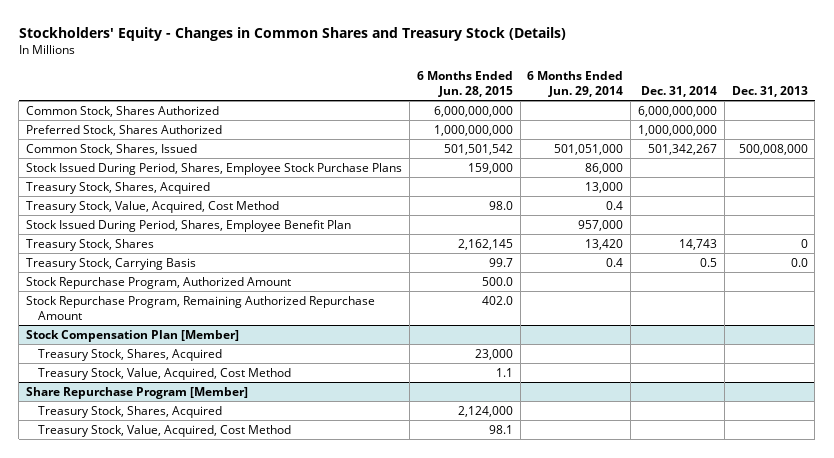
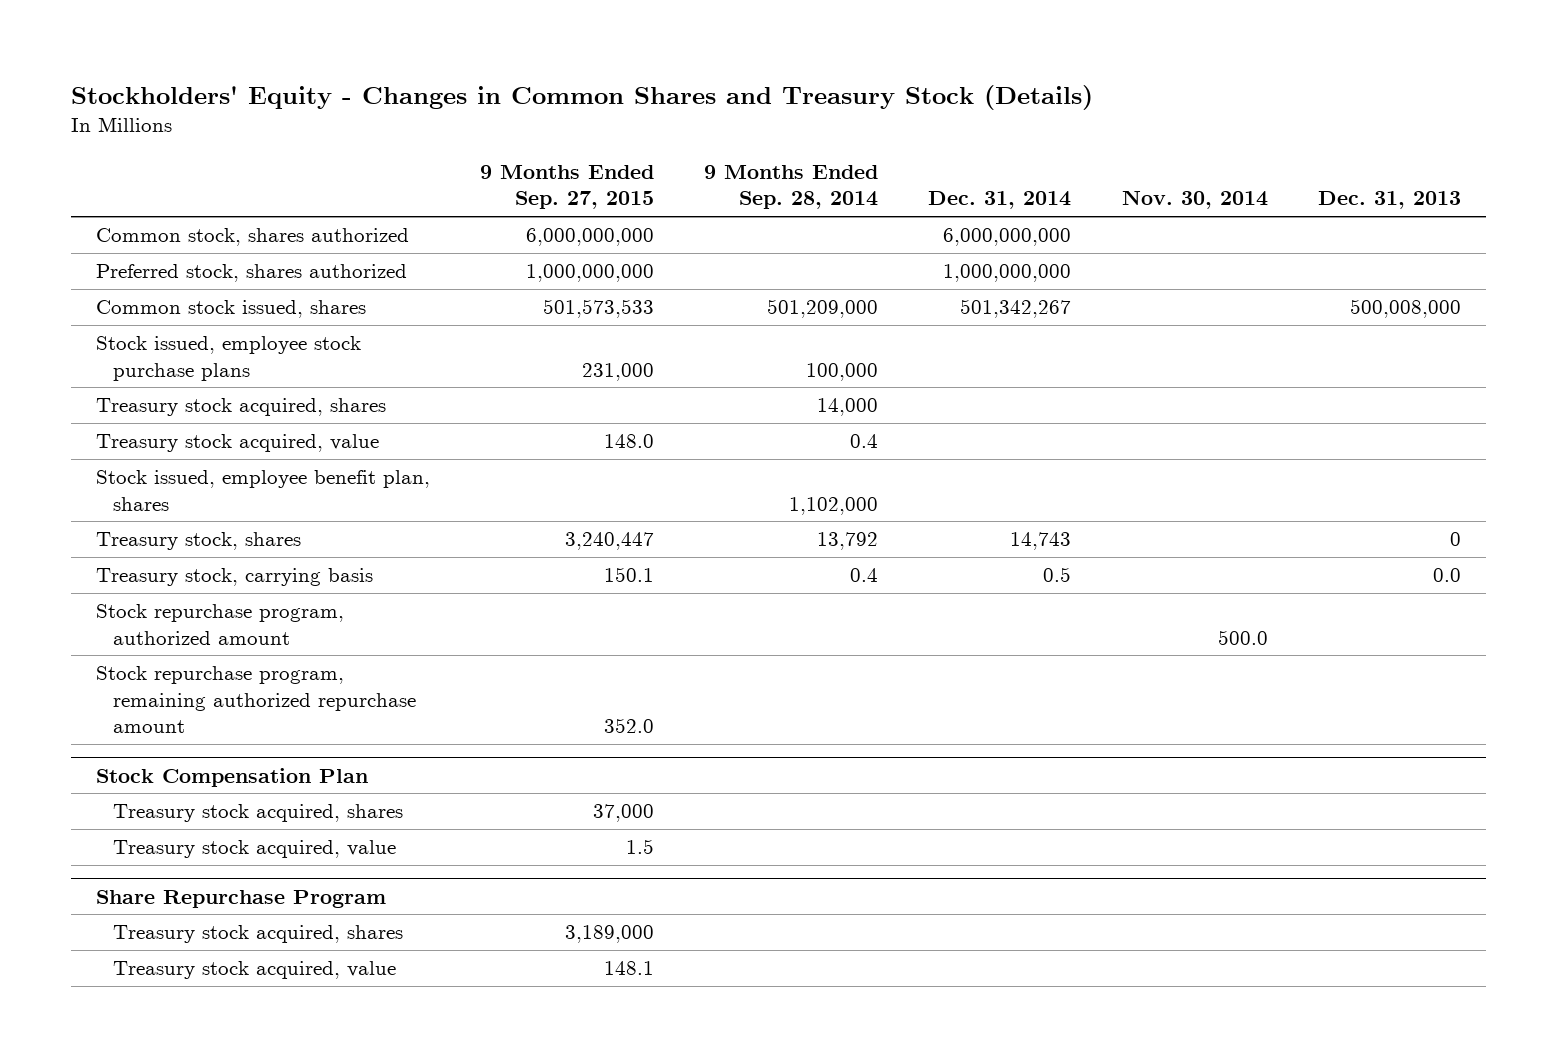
[416,70,513,98] 6 Months Ended Jun. 28, 2015 -> none
[527,70,624,98] 6 Months Ended Jun. 29, 2014 -> none
none -> [480,164,655,210] 9 Months Ended Sep. 27, 2015
none -> [704,164,879,210] 9 Months Ended Sep. 28, 2014
none -> [1121,190,1268,210] Nov. 30, 2014
[26,105,220,117] Common Stock, Shares Authorized -> [96,228,410,247] Common stock, shares authorized
[26,124,223,136] Preferred Stock, Shares Authorized -> [96,264,408,283] Preferred stock, shares authorized
[26,143,198,155] Common Stock, Shares, Issued -> [96,300,367,319] Common stock issued, shares
[26,162,403,175] Stock Issued During Period, Shares, Employee Stock Purchase Plans -> [96,336,362,381] Stock issued, employee stock purchase plans
[26,181,211,194] Treasury Stock, Shares, Acquired -> [96,398,387,417] Treasury stock acquired, shares
[26,200,280,213] Treasury Stock, Value, Acquired, Cost Method -> [96,434,380,453] Treasury stock acquired, value
[26,219,352,232] Stock Issued During Period, Shares, Employee Benefit Plan -> [96,470,431,511] Stock issued, employee benefit plan, shares
[26,238,155,251] Treasury Stock, Shares -> [96,532,302,551] Treasury stock, shares
[26,257,197,270] Treasury Stock, Carrying Basis -> [96,568,374,587] Treasury stock, carrying basis
[26,276,292,289] Stock Repurchase Program, Authorized Amount -> [96,604,345,645] Stock repurchase program, authorized amount
[26,295,376,321] Stock Repurchase Program, Remaining Authorized Repurchase Amount -> [96,666,416,734] Stock repurchase program, remaining authorized repurchase amount
[26,329,240,342] Stock Compensation Plan [Member] -> [96,767,369,787] Stock Compensation Plan
[37,348,222,361] Treasury Stock, Shares, Acquired -> [112,804,403,823] Treasury stock acquired, shares
[37,367,291,380] Treasury Stock, Value, Acquired, Cost Method -> [112,840,396,859] Treasury stock acquired, value
[26,386,249,399] Share Repurchase Program [Member] -> [96,889,387,908] Share Repurchase Program
[37,405,222,418] Treasury Stock, Shares, Acquired -> [112,925,403,944] Treasury stock acquired, shares
[37,424,291,437] Treasury Stock, Value, Acquired, Cost Method -> [112,961,396,980] Treasury stock acquired, value

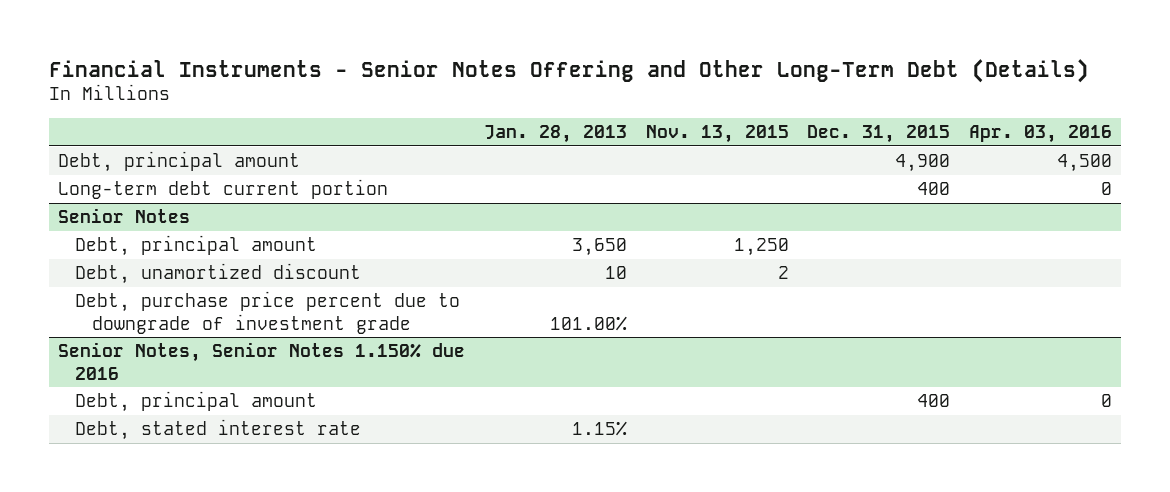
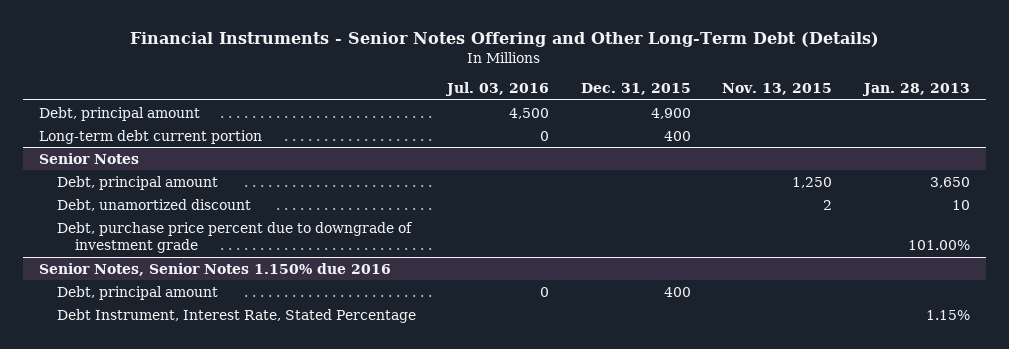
[968,125,1112,144] Apr. 03, 2016 -> none
none -> [445,82,550,97] Jul. 03, 2016
[75,419,362,441] Debt, stated interest rate -> [57,308,417,323] Debt Instrument, Interest Rate, Stated Percentage

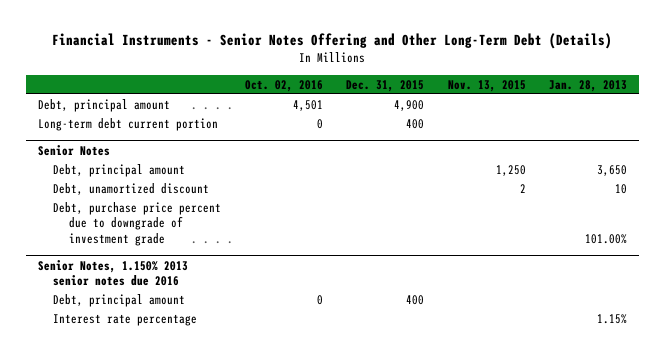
[445,82,550,97] Jul. 03, 2016 -> none
none -> [244,79,323,92] Oct. 02, 2016
[38,262,391,276] Senior Notes, Senior Notes 1.150% due 2016 -> [37,259,188,287] Senior Notes, 1.150% 2013 senior notes due 2016
[57,308,417,323] Debt Instrument, Interest Rate, Stated Percentage -> [53,313,198,326] Interest rate percentage

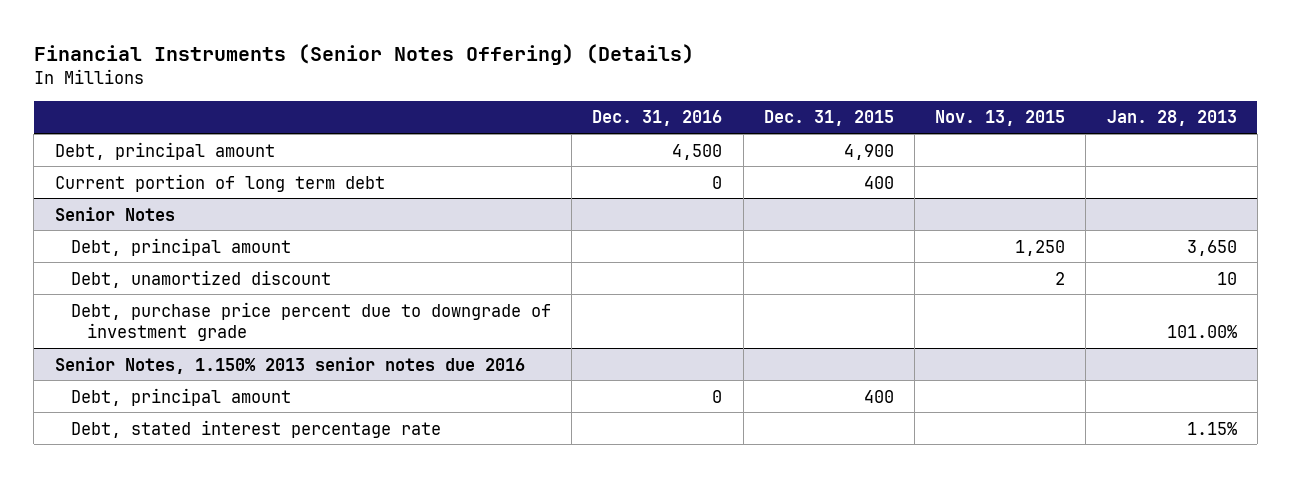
[52,33,613,50] Financial Instruments - Senior Notes Offering and Other Long-Term Debt (Details) -> [33,43,694,65] Financial Instruments (Senior Notes Offering) (Details)
[244,79,323,92] Oct. 02, 2016 -> none
none -> [592,110,723,127] Dec. 31, 2016
[37,117,218,131] Long-term debt current portion -> [54,173,385,192] Current portion of long term debt
[53,313,198,326] Interest rate percentage -> [70,419,441,438] Debt, stated interest percentage rate

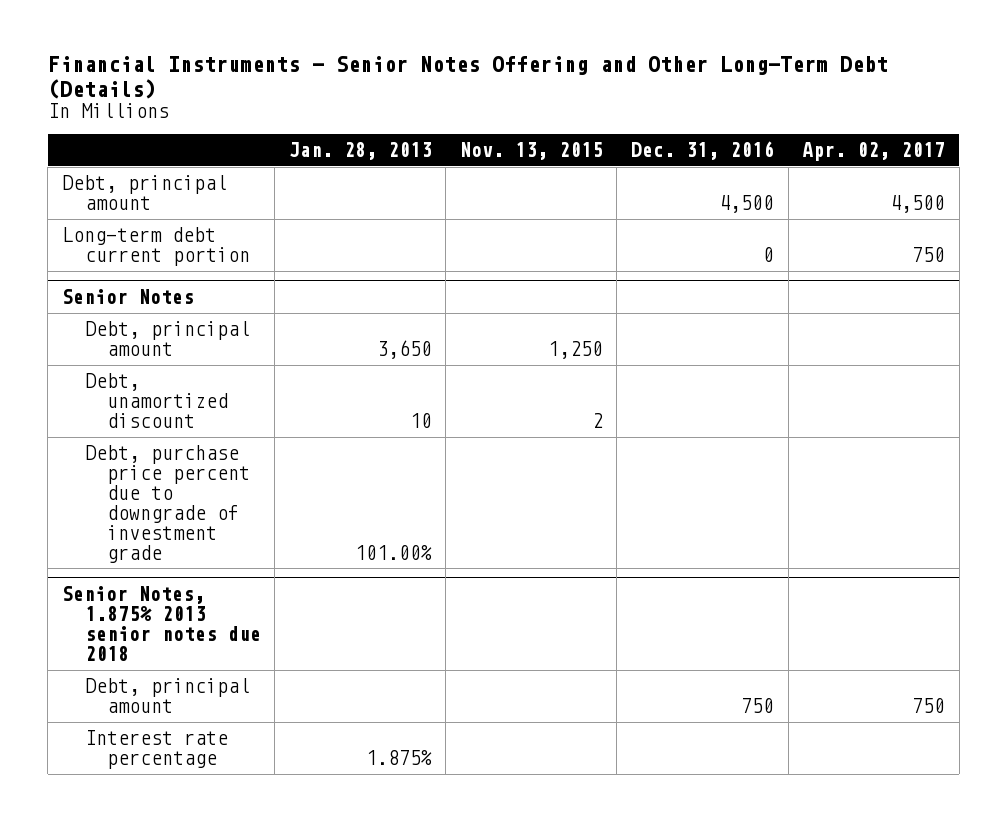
[33,43,694,65] Financial Instruments (Senior Notes Offering) (Details) -> [47,56,888,99] Financial Instruments - Senior Notes Offering and Other Long-Term Debt (Details)
[763,110,894,127] Dec. 31, 2015 -> none
none -> [802,142,946,162] Apr. 02, 2017
[54,173,385,192] Current portion of long term debt -> [62,227,250,267] Long-term debt current portion
[54,356,525,374] Senior Notes, 1.150% 2013 senior notes due 2016 -> [62,586,261,661] Senior Notes, 1.875% 2013 senior notes due 2018
[712,389,723,403] 0 -> [740,698,774,714] 750
[70,419,441,438] Debt, stated interest percentage rate -> [84,730,228,770] Interest rate percentage
[1186,421,1237,435] 1.15% -> [365,750,432,766] 1.875%

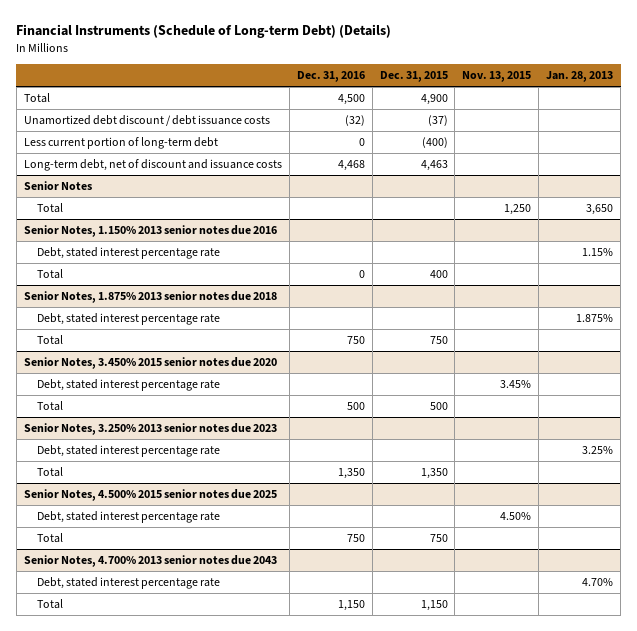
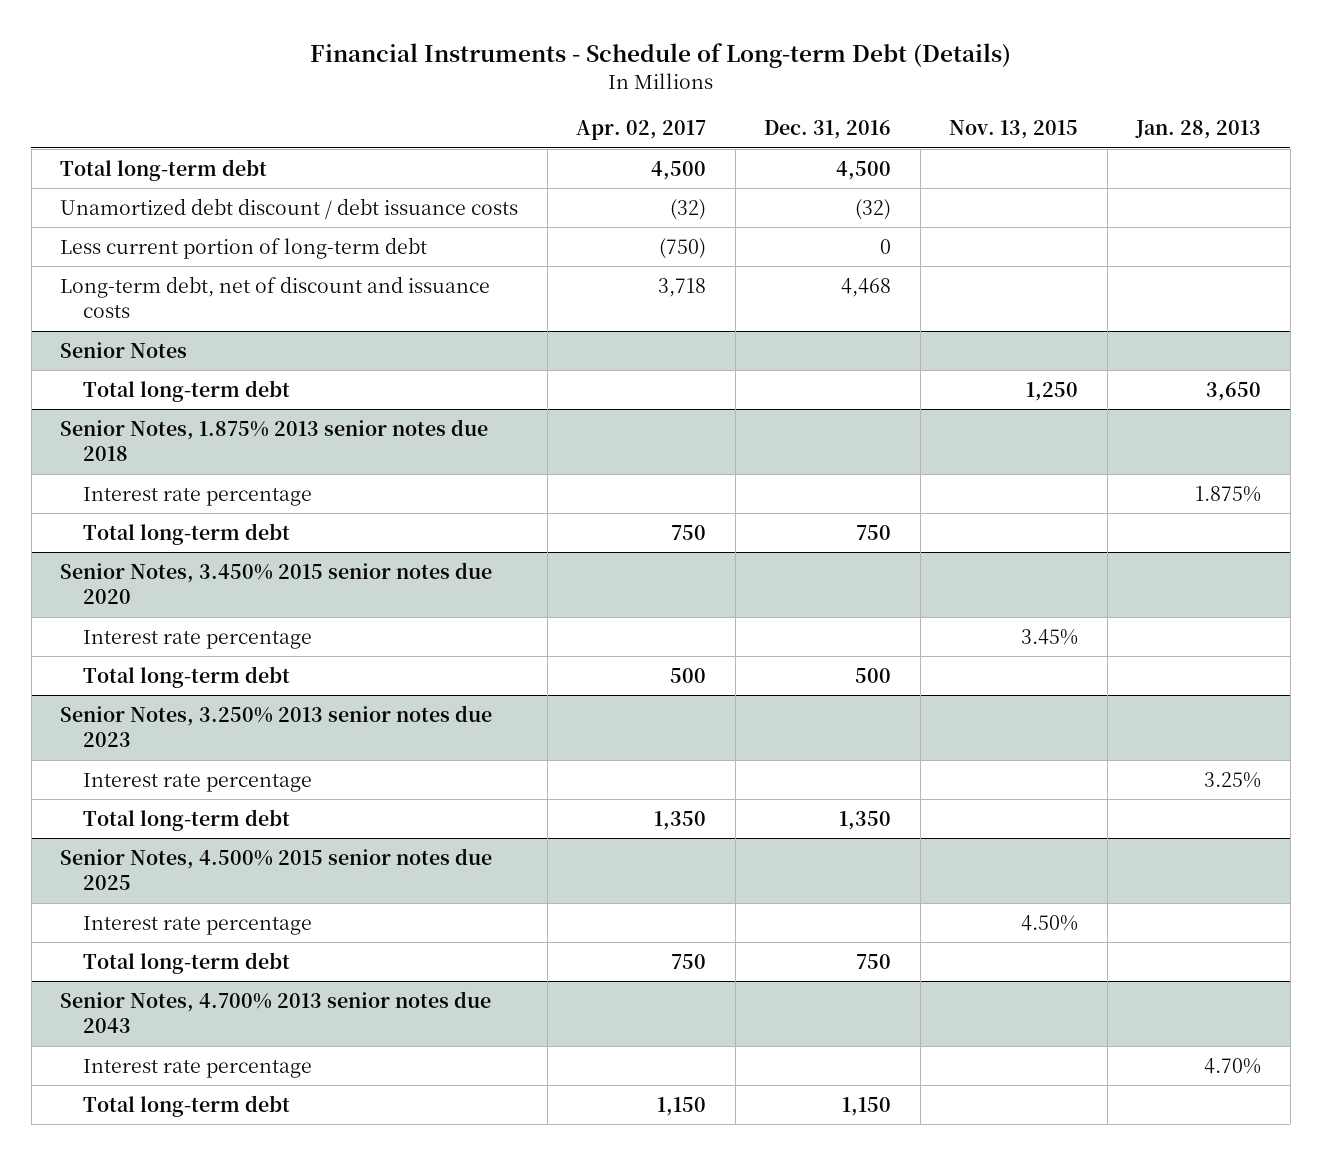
[16,24,392,39] Financial Instruments (Schedule of Long-term Debt) (Details) -> [309,42,1011,68] Financial Instruments - Schedule of Long-term Debt (Details)
[379,71,448,83] Dec. 31, 2015 -> none
none -> [576,120,707,141] Apr. 02, 2017
[23,93,50,104] Total -> [60,158,268,181] Total long-term debt
[23,225,277,238] Senior Notes, 1.150% 2013 senior notes due 2016 -> none
[36,247,220,260] Debt, stated interest percentage rate -> none
[36,269,63,280] Total -> none
[36,203,63,214] Total -> [82,379,290,402] Total long-term debt
[36,313,220,326] Debt, stated interest percentage rate -> [82,486,312,506] Interest rate percentage
[36,335,63,346] Total -> [82,522,290,545] Total long-term debt
[36,379,220,392] Debt, stated interest percentage rate -> [82,629,312,649] Interest rate percentage
[36,401,63,412] Total -> [82,665,290,688] Total long-term debt
[36,445,220,458] Debt, stated interest percentage rate -> [82,772,312,792] Interest rate percentage
[36,467,63,478] Total -> [82,808,290,831] Total long-term debt
[36,511,220,524] Debt, stated interest percentage rate -> [82,915,312,935] Interest rate percentage
[36,533,63,544] Total -> [82,951,290,974] Total long-term debt
[36,577,220,590] Debt, stated interest percentage rate -> [82,1058,312,1078] Interest rate percentage
[36,599,63,610] Total -> [82,1094,290,1117] Total long-term debt

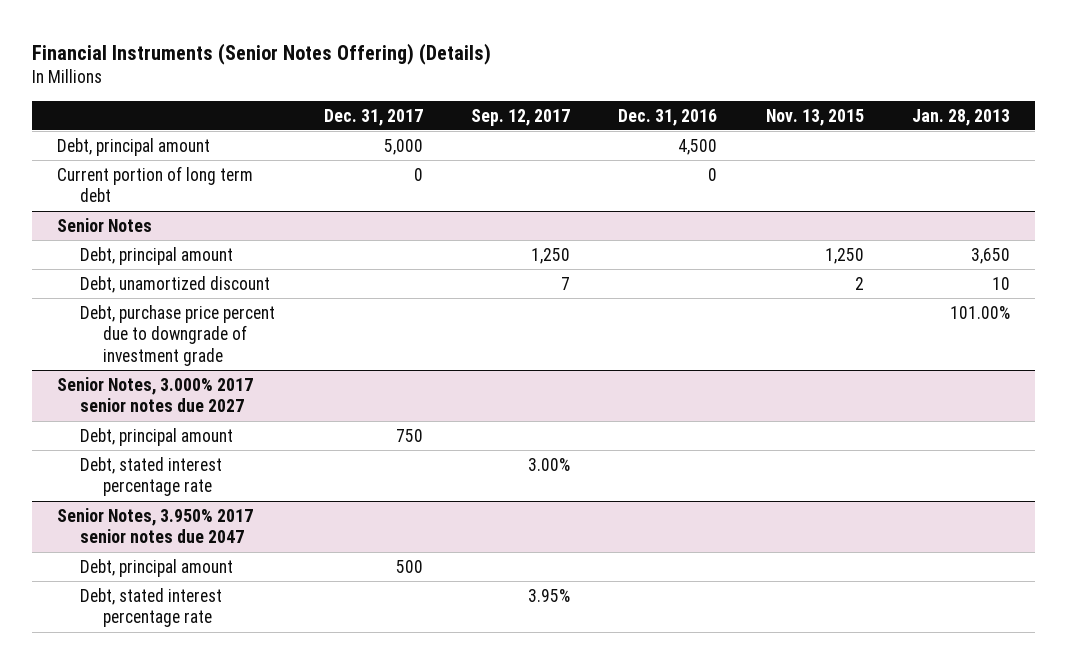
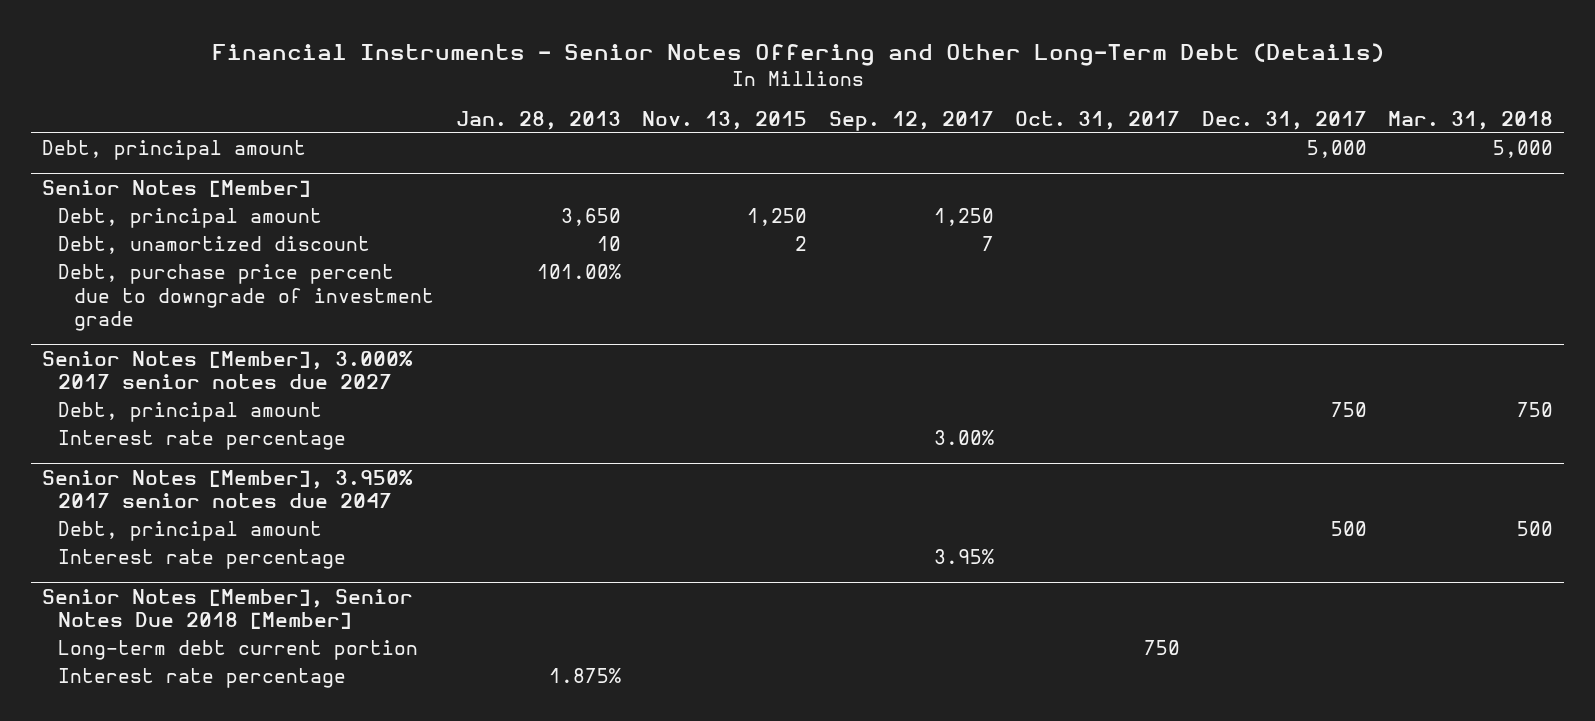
[32,42,492,65] Financial Instruments (Senior Notes Offering) (Details) -> [211,43,1384,67] Financial Instruments - Senior Notes Offering and Other Long-Term Debt (Details)
[618,108,718,126] Dec. 31, 2016 -> none
none -> [1015,110,1181,130] Oct. 31, 2017
none -> [1388,110,1554,130] Mar. 31, 2018
[56,165,253,203] Current portion of long term debt -> none
[56,217,152,232] Senior Notes -> [42,179,312,197] Senior Notes [Member]
[56,376,253,413] Senior Notes, 3.000% 2017 senior notes due 2027 -> [42,350,414,390] Senior Notes [Member], 3.000% 2017 senior notes due 2027
[80,456,223,497] Debt, stated interest percentage rate -> [58,430,347,451] Interest rate percentage
[56,507,253,544] Senior Notes, 3.950% 2017 senior notes due 2047 -> [42,469,414,509] Senior Notes [Member], 3.950% 2017 senior notes due 2047
[80,587,223,628] Debt, stated interest percentage rate -> [58,549,347,570] Interest rate percentage
none -> [42,588,414,630] Senior Notes [Member], Senior Notes Due 2018 [Member]
none -> [58,640,419,661] Long-term debt current portion
none -> [58,668,347,689] Interest rate percentage

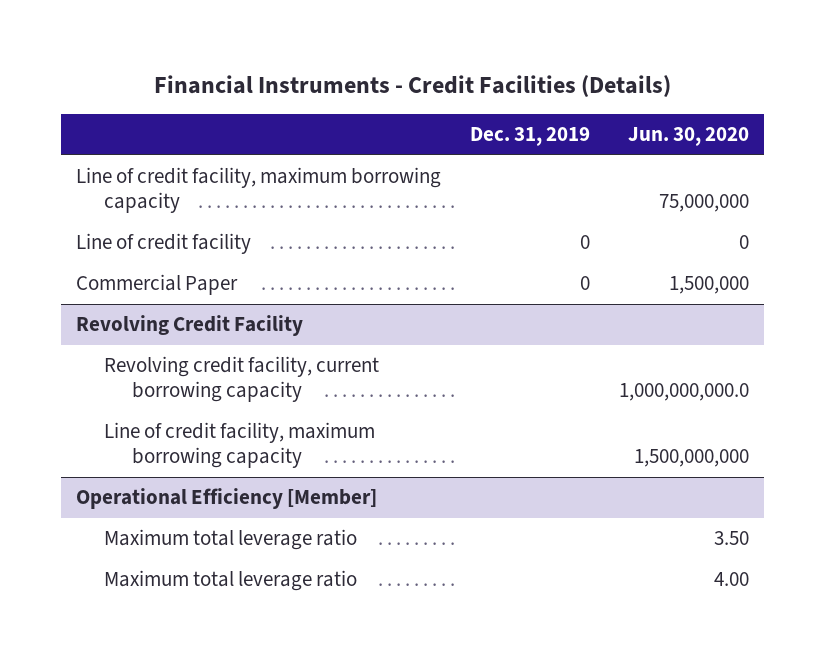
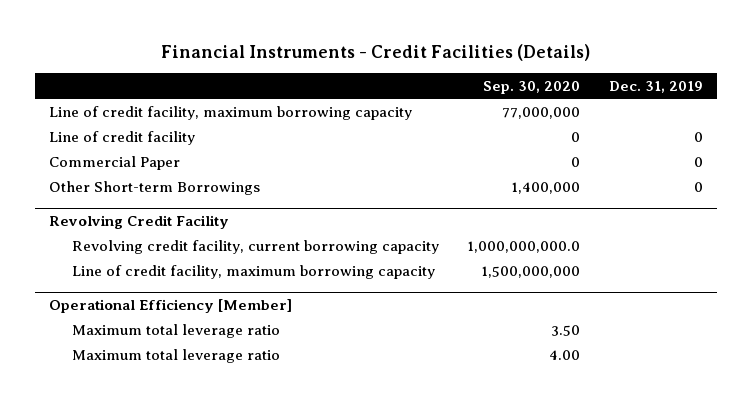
[628,127,750,147] Jun. 30, 2020 -> none
none -> [483,80,581,94] Sep. 30, 2020
none -> [49,180,261,195] Other Short-term Borrowings

